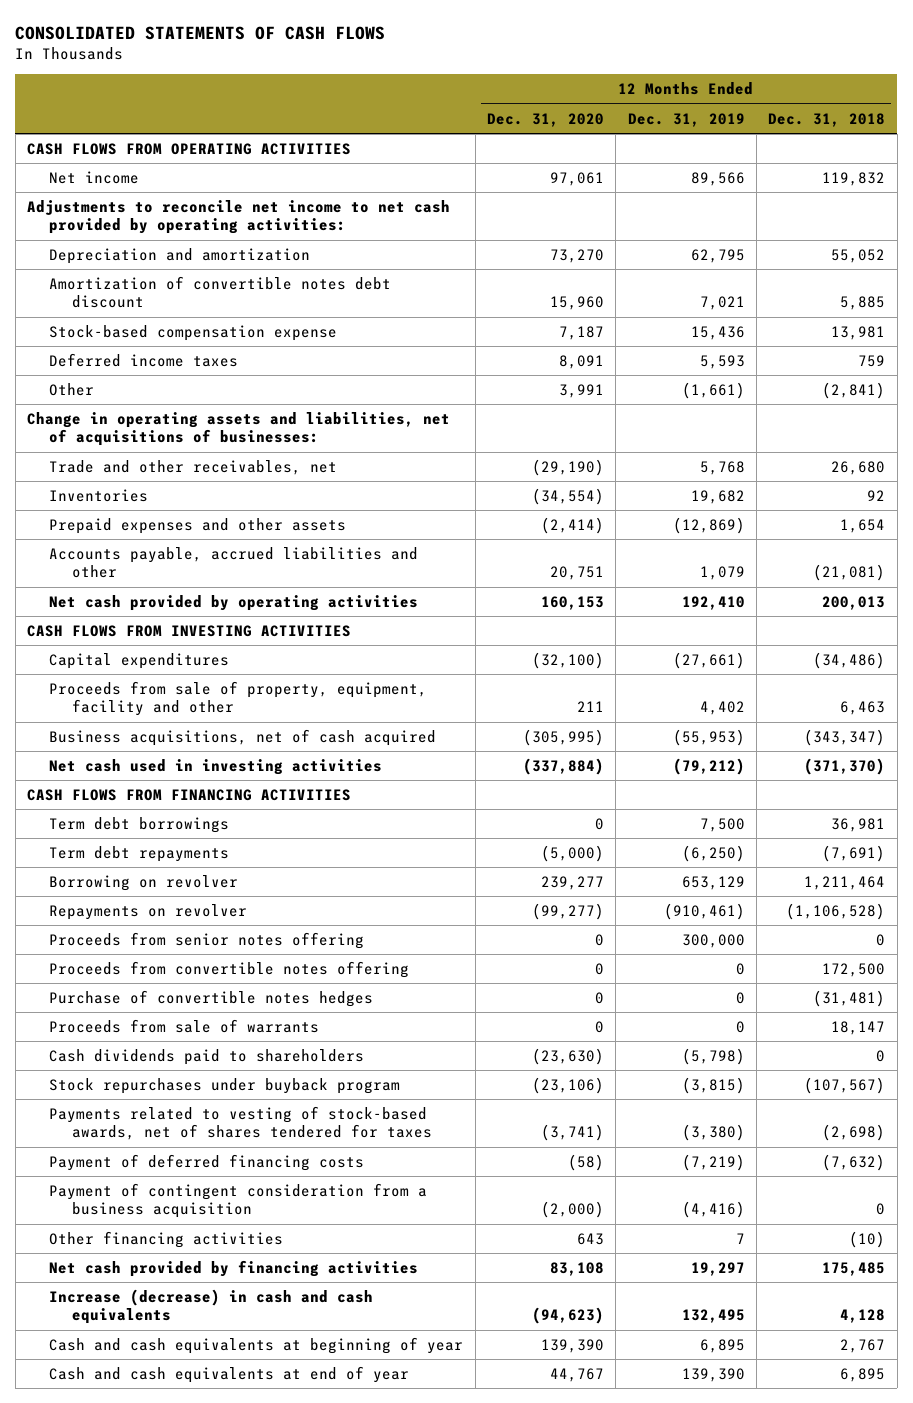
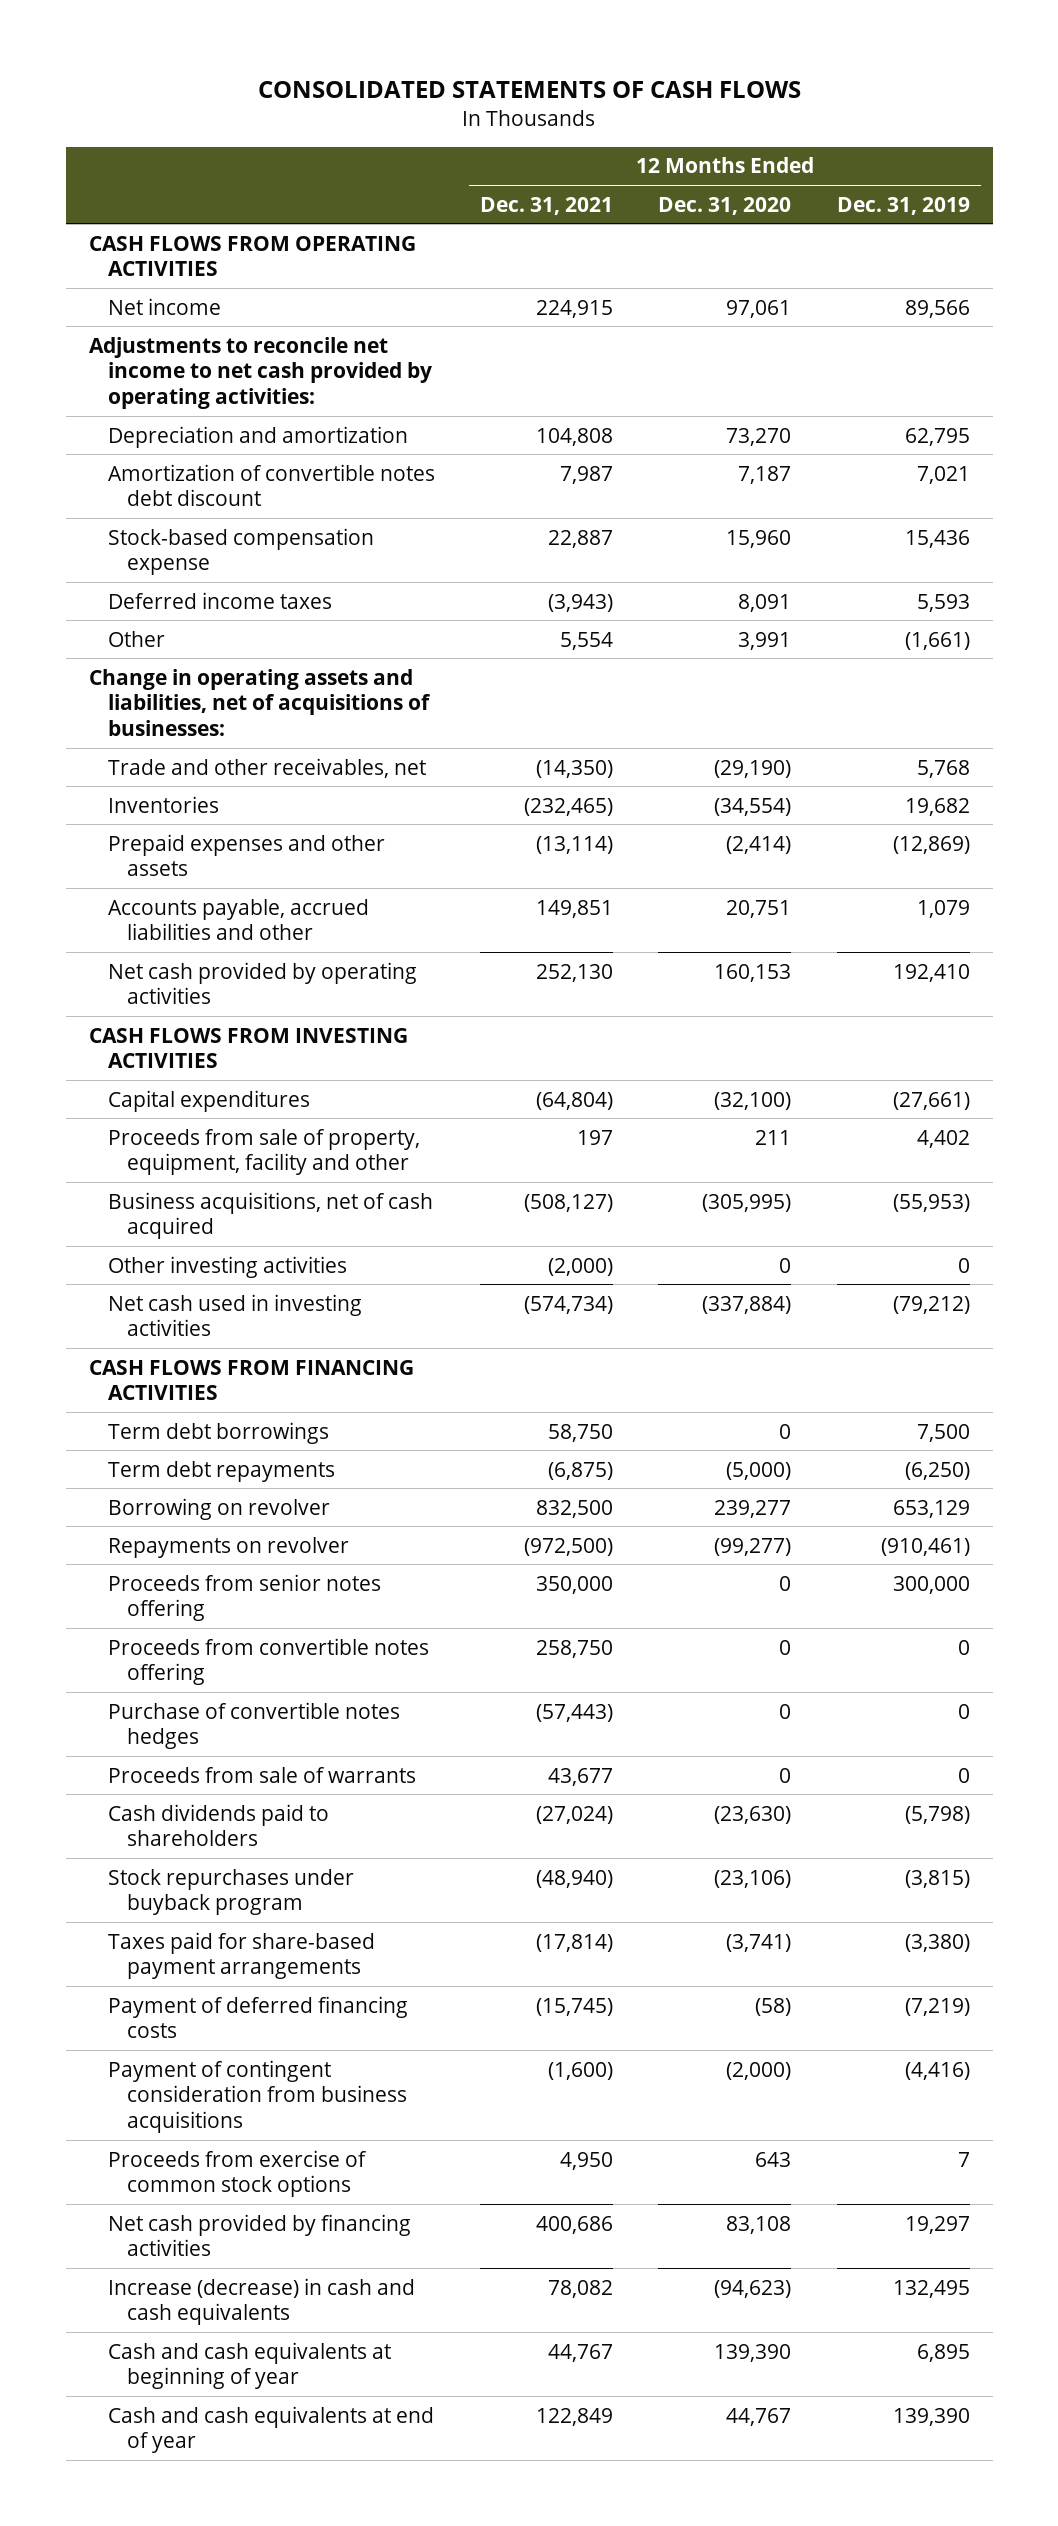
[768,112,886,127] Dec. 31, 2018 -> none
none -> [480,196,614,215] Dec. 31, 2021
[550,296,605,311] 15,960 -> [738,465,792,484] 7,187
[559,325,605,340] 7,187 -> [726,529,792,548] 15,960
none -> [107,1255,347,1278] Other investing activities
[49,1105,432,1141] Payments related to vesting of stock-based awards, net of shares tendered for taxes -> [107,1931,375,1980] Taxes paid for share-based payment arrangements
[49,1182,428,1219] Payment of contingent consideration from a business acquisition -> [107,2059,407,2133] Payment of contingent consideration from business acquisitions
[49,1230,284,1248] Other financing activities -> [107,2149,367,2198] Proceeds from exercise of common stock options

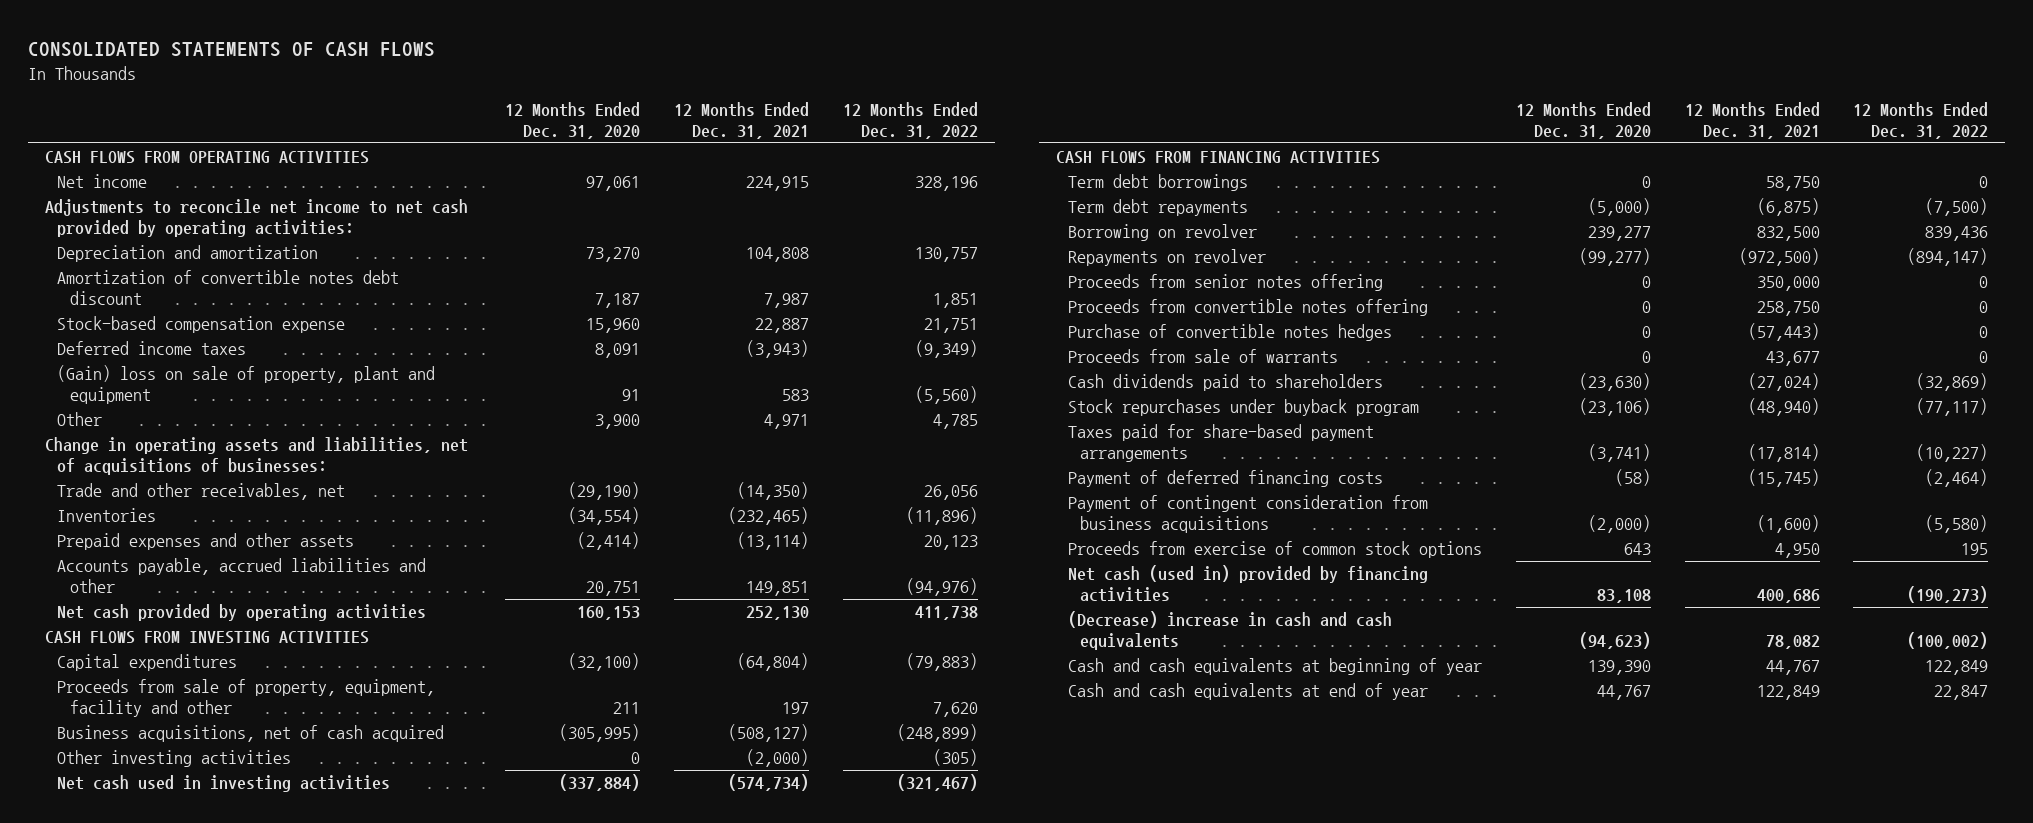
[836,196,970,215] Dec. 31, 2019 -> none
none -> [842,101,978,139] 12 Months Ended Dec. 31, 2022
none -> [57,365,436,404] (Gain) loss on sale of property, plant and equipment
[560,631,614,650] 5,554 -> [763,414,809,430] 4,971
[738,631,792,650] 3,991 -> [595,414,641,430] 3,900
[107,2213,411,2257] Net cash provided by financing activities -> [1067,565,1428,602] Net cash (used in) provided by financing activities
[107,2277,415,2326] Increase (decrease) in cash and cash equivalents -> [1067,611,1392,650] (Decrease) increase in cash and cash equivalents

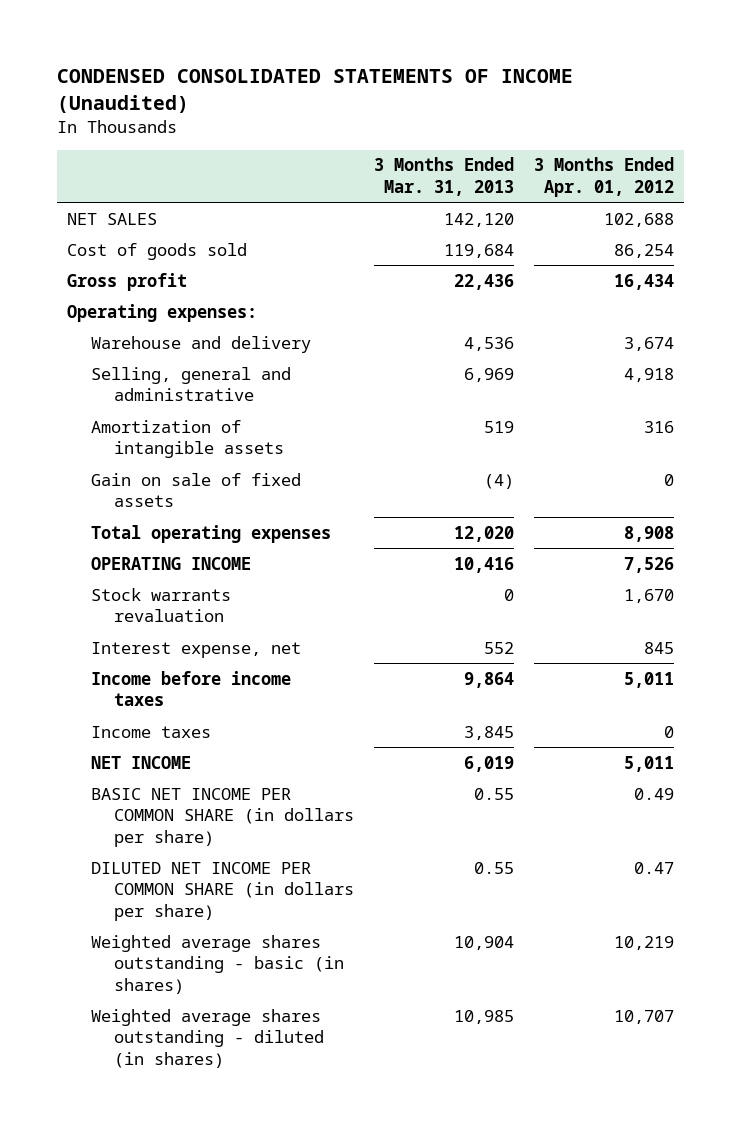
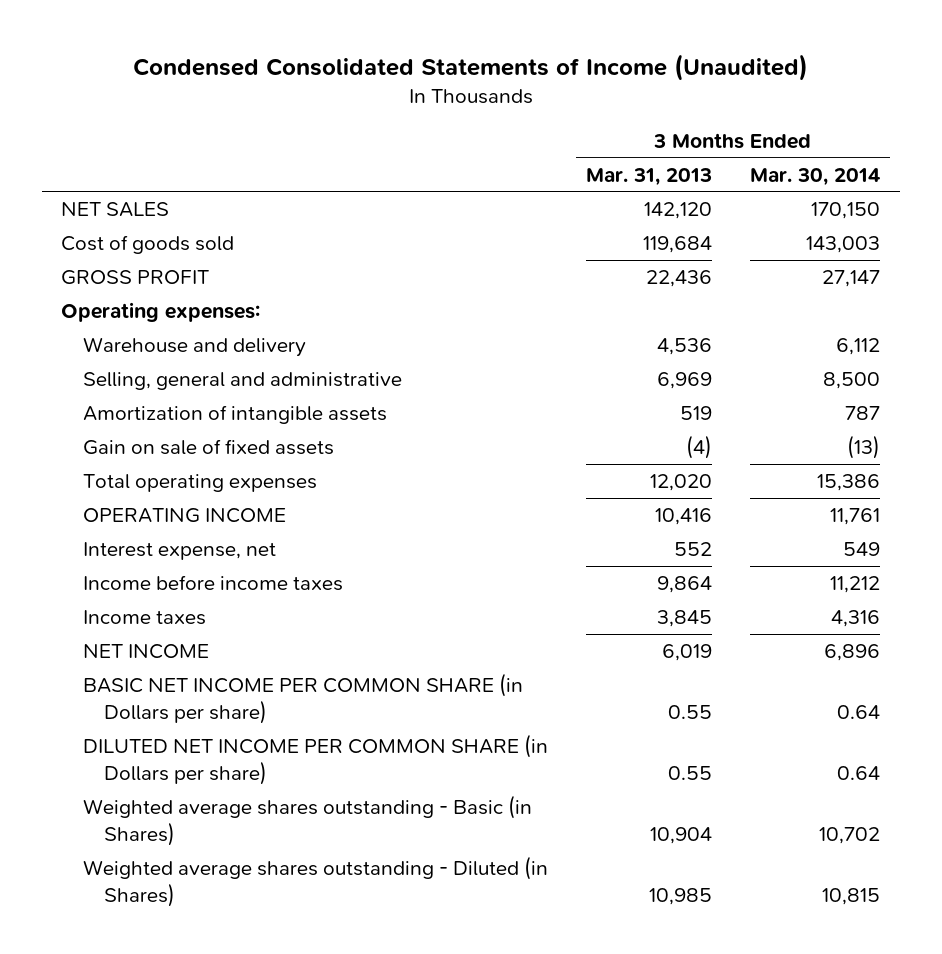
[57,69,574,113] CONDENSED CONSOLIDATED STATEMENTS OF INCOME (Unaudited) -> [132,53,808,81] Condensed Consolidated Statements of Income (Unaudited)
[534,157,675,197] 3 Months Ended Apr. 01, 2012 -> none
none -> [750,167,881,186] Mar. 30, 2014
[67,272,188,291] Gross profit -> [61,270,210,286] GROSS PROFIT
[90,587,231,623] Stock warrants revaluation -> none
[90,787,355,848] BASIC NET INCOME PER COMMON SHARE (in dollars per share) -> [82,673,523,724] BASIC NET INCOME PER COMMON SHARE (in Dollars per share)
[90,861,355,922] DILUTED NET INCOME PER COMMON SHARE (in dollars per share) -> [82,734,548,785] DILUTED NET INCOME PER COMMON SHARE (in Dollars per share)
[90,934,345,995] Weighted average shares outstanding - basic (in shares) -> [82,795,532,846] Weighted average shares outstanding - Basic (in Shares)
[90,1008,325,1069] Weighted average shares outstanding - diluted (in shares) -> [82,856,548,907] Weighted average shares outstanding - Diluted (in Shares)

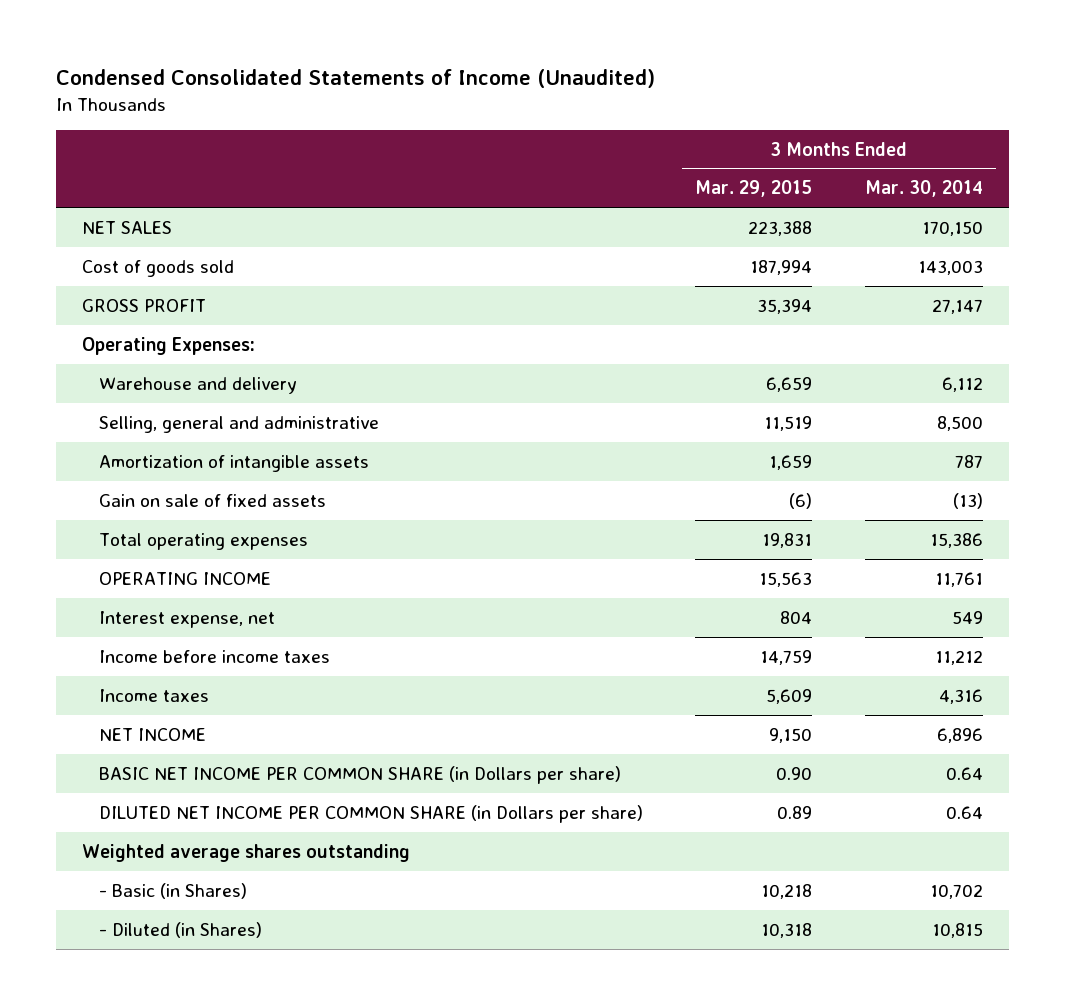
[585,167,712,186] Mar. 31, 2013 -> none
none -> [695,180,813,198] Mar. 29, 2015
[61,302,261,323] Operating expenses: -> [82,336,256,355] Operating Expenses:
none -> [82,843,411,862] Weighted average shares outstanding
[82,795,532,846] Weighted average shares outstanding - Basic (in Shares) -> [98,882,247,899] - Basic (in Shares)
[82,856,548,907] Weighted average shares outstanding - Diluted (in Shares) -> [98,921,262,938] - Diluted (in Shares)

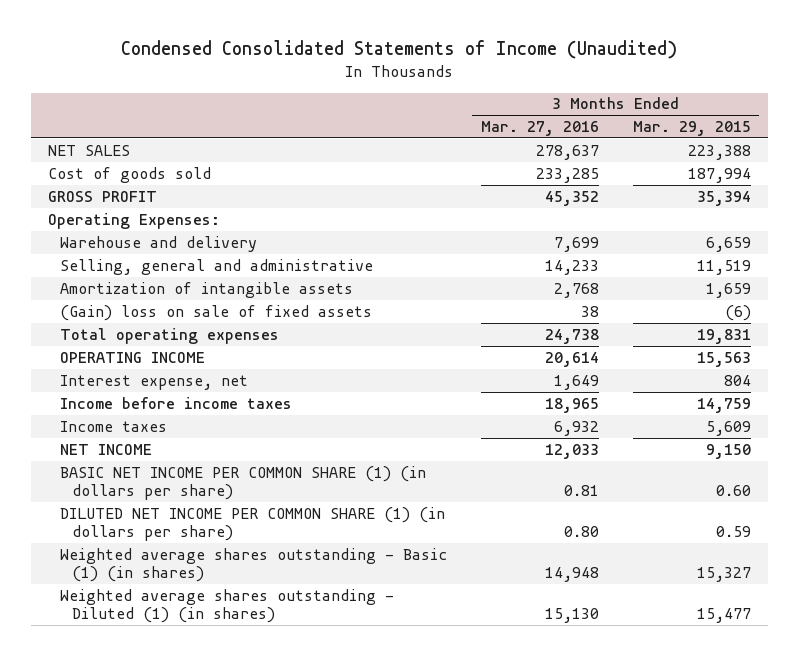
[865,180,984,198] Mar. 30, 2014 -> none
none -> [480,121,599,137] Mar. 27, 2016
[98,493,326,507] Gain on sale of fixed assets -> [59,304,372,321] (Gain) loss on sale of fixed assets
[82,843,411,862] Weighted average shares outstanding -> none
[98,765,621,784] BASIC NET INCOME PER COMMON SHARE (in Dollars per share) -> [59,465,426,501] BASIC NET INCOME PER COMMON SHARE (1) (in dollars per share)
[776,766,813,780] 0.90 -> [715,485,751,497] 0.60
[98,804,643,823] DILUTED NET INCOME PER COMMON SHARE (in Dollars per share) -> [59,506,445,542] DILUTED NET INCOME PER COMMON SHARE (1) (in dollars per share)
[777,805,813,819] 0.89 -> [715,526,751,538] 0.59
[98,882,247,899] - Basic (in Shares) -> [59,547,447,583] Weighted average shares outstanding - Basic (1) (in shares)
[761,883,813,899] 10,218 -> [696,567,751,583] 15,327
[98,921,262,938] - Diluted (in Shares) -> [59,588,394,624] Weighted average shares outstanding - Diluted (1) (in shares)
[761,922,813,938] 10,318 -> [696,608,751,624] 15,477

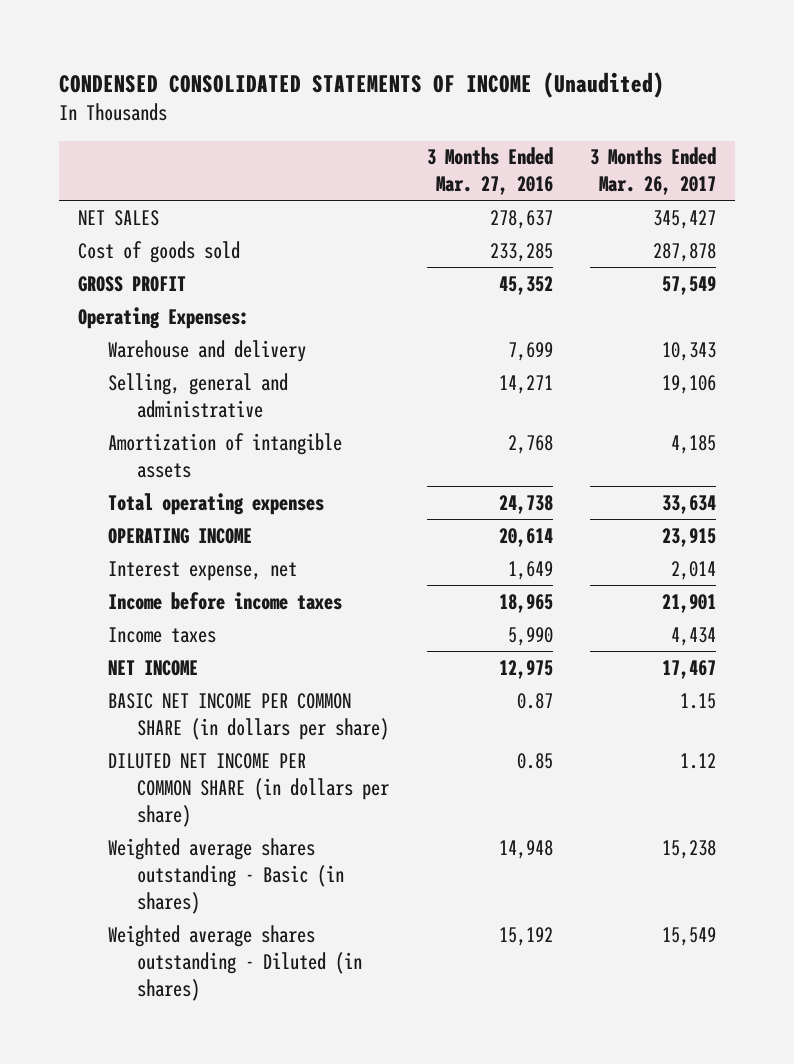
[121,40,678,60] Condensed Consolidated Statements of Income (Unaudited) -> [59,71,665,98] CONDENSED CONSOLIDATED STATEMENTS OF INCOME (Unaudited)
[632,121,751,137] Mar. 29, 2015 -> none
none -> [590,147,717,196] 3 Months Ended Mar. 26, 2017
[544,259,599,275] 14,233 -> [498,374,553,394] 14,271
[59,304,372,321] (Gain) loss on sale of fixed assets -> none
[553,420,599,436] 6,932 -> [507,626,553,646] 5,990
[544,443,599,459] 12,033 -> [498,659,553,679] 12,975
[59,465,426,501] BASIC NET INCOME PER COMMON SHARE (1) (in dollars per share) -> [107,692,390,740] BASIC NET INCOME PER COMMON SHARE (in dollars per share)
[563,485,599,497] 0.81 -> [516,692,553,709] 0.87
[59,506,445,542] DILUTED NET INCOME PER COMMON SHARE (1) (in dollars per share) -> [107,752,390,827] DILUTED NET INCOME PER COMMON SHARE (in dollars per share)
[563,526,599,538] 0.80 -> [516,752,553,769] 0.85
[59,547,447,583] Weighted average shares outstanding - Basic (1) (in shares) -> [107,837,345,914] Weighted average shares outstanding - Basic (in shares)
[59,588,394,624] Weighted average shares outstanding - Diluted (1) (in shares) -> [107,924,363,1001] Weighted average shares outstanding - Diluted (in shares)
[544,608,599,624] 15,130 -> [498,926,553,946] 15,192

